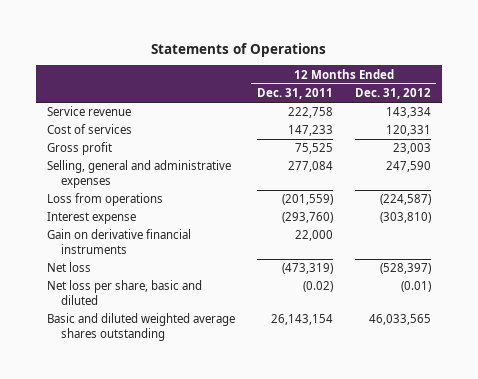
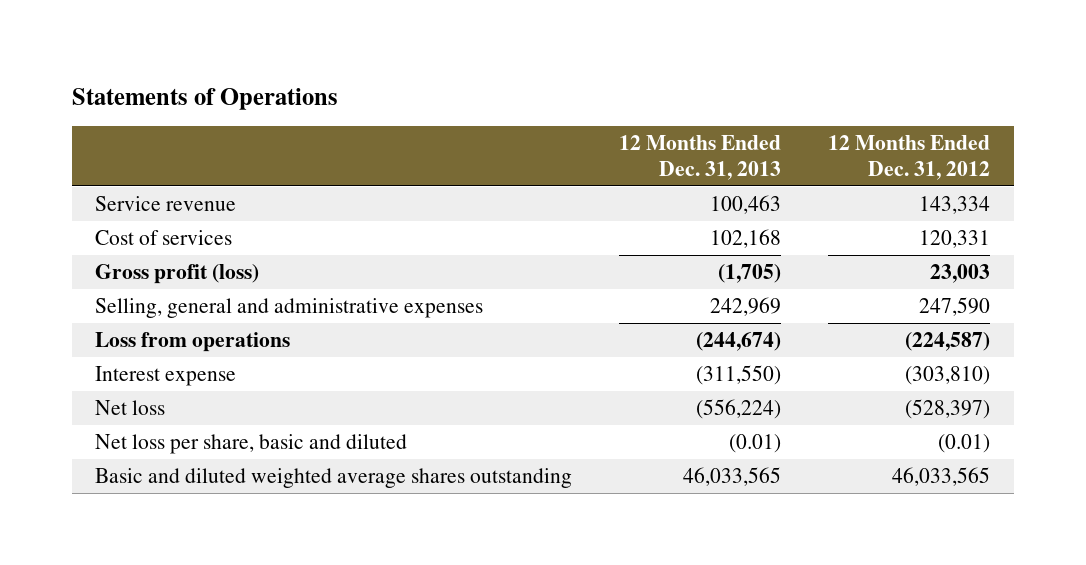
[256,88,333,100] Dec. 31, 2011 -> none
none -> [619,135,782,180] 12 Months Ended Dec. 31, 2013
[46,142,112,156] Gross profit -> [95,264,260,285] Gross profit (loss)
[46,229,191,255] Gain on derivative financial instruments -> none

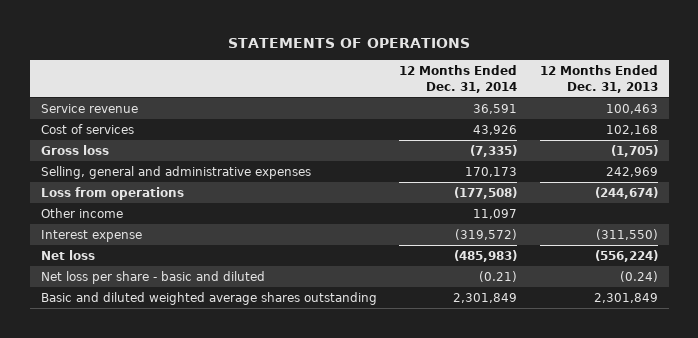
[71,87,338,110] Statements of Operations -> [228,38,471,49] STATEMENTS OF OPERATIONS
[828,135,991,180] 12 Months Ended Dec. 31, 2012 -> none
none -> [399,65,518,93] 12 Months Ended Dec. 31, 2014
[95,264,260,285] Gross profit (loss) -> [40,145,109,156] Gross loss
none -> [40,208,123,219] Other income
[95,434,408,455] Net loss per share, basic and diluted -> [40,271,265,285] Net loss per share - basic and diluted
[729,434,782,454] (0.01) -> [619,271,658,283] (0.24)
[683,467,782,487] 46,033,565 -> [593,293,658,304] 2,301,849

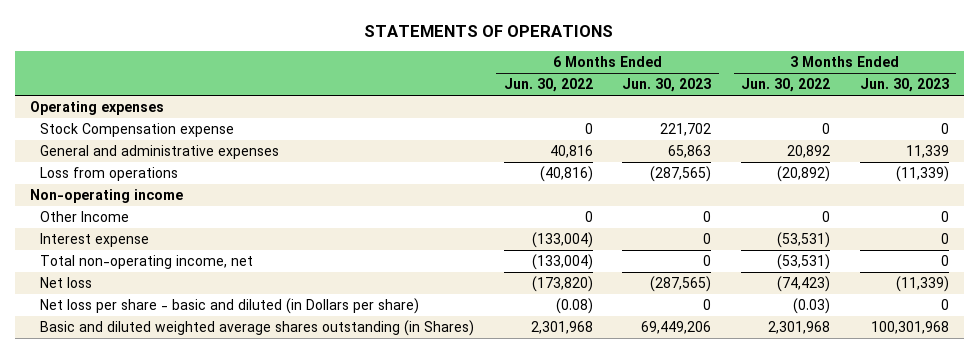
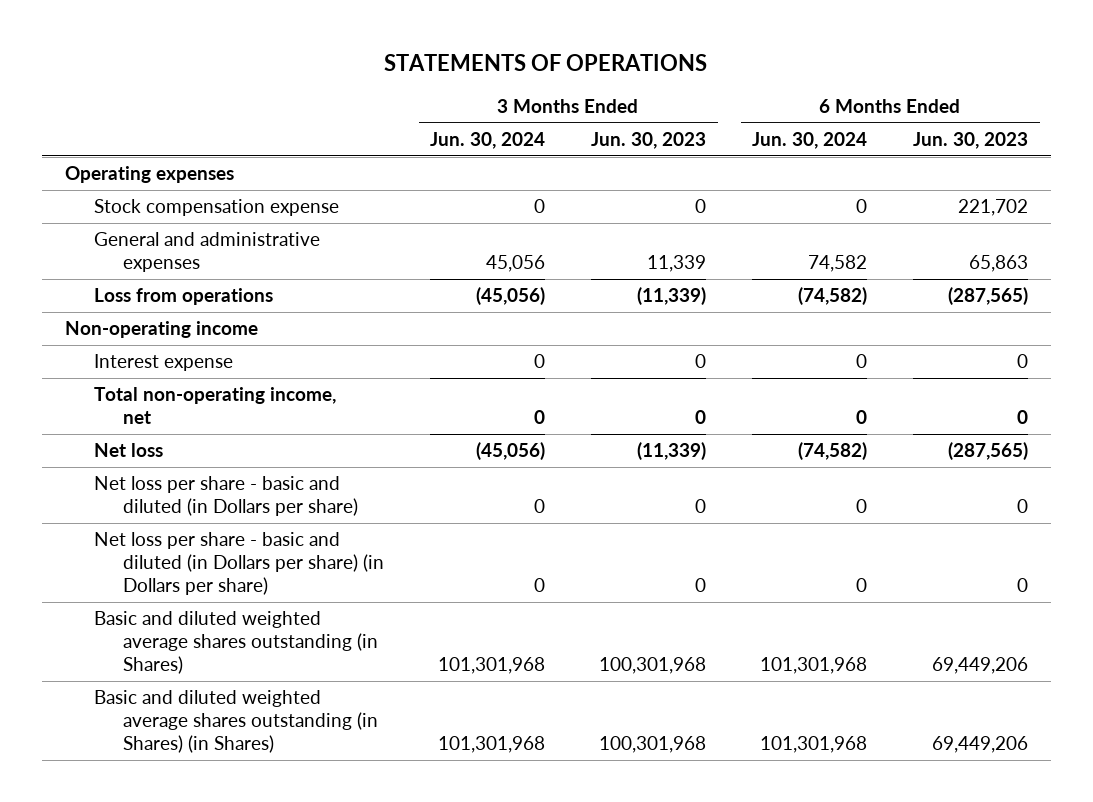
[503,78,593,93] Jun. 30, 2022 -> none
[741,78,831,93] Jun. 30, 2022 -> none
none -> [430,132,546,150] Jun. 30, 2024
none -> [752,132,868,150] Jun. 30, 2024
[40,123,235,138] Stock Compensation expense -> [93,199,339,217] Stock compensation expense
[40,211,130,223] Other Income -> none
none -> [93,532,385,596] Net loss per share - basic and diluted (in Dollars per share) (in Dollars per share)
none -> [93,690,379,754] Basic and diluted weighted average shares outstanding (in Shares) (in Shares)

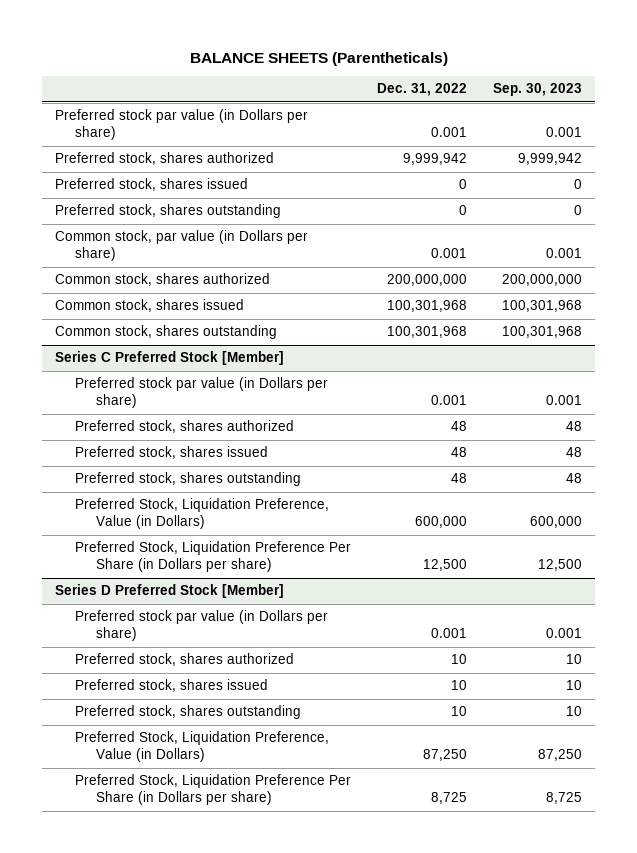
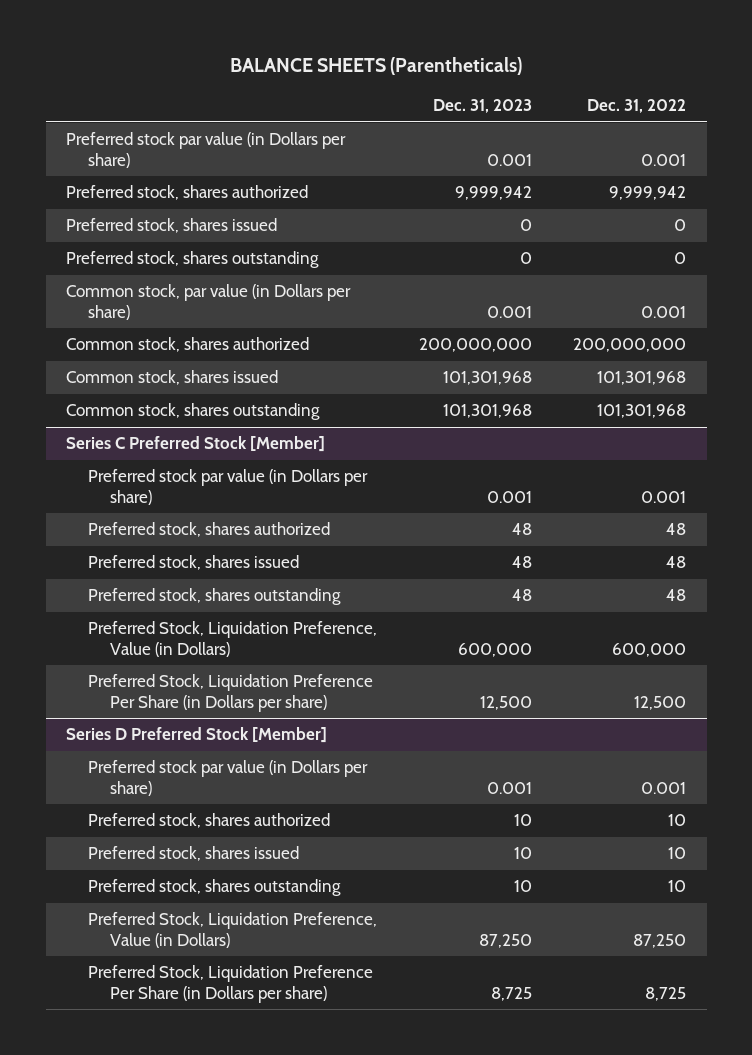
[493,83,583,97] Sep. 30, 2023 -> none
none -> [432,99,532,114] Dec. 31, 2023
[387,300,468,313] 100,301,968 -> [597,371,687,386] 101,301,968
[387,326,468,339] 100,301,968 -> [597,404,687,419] 101,301,968

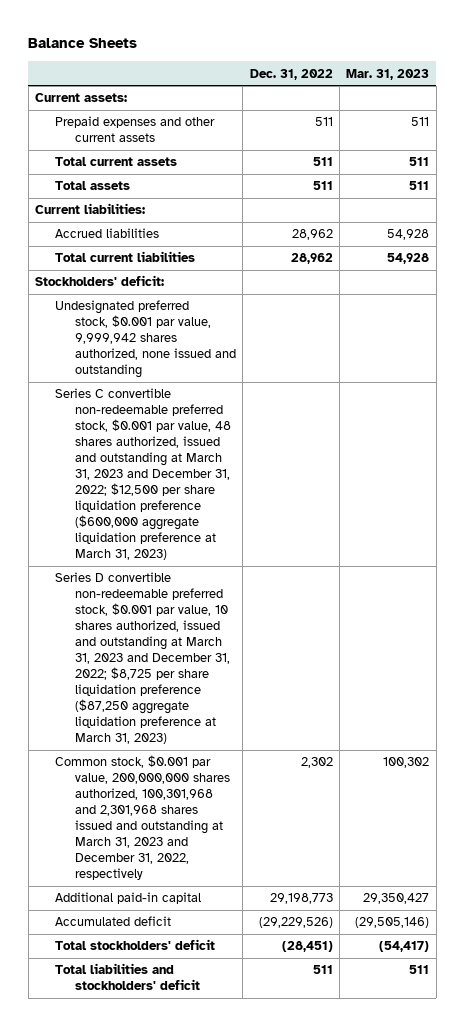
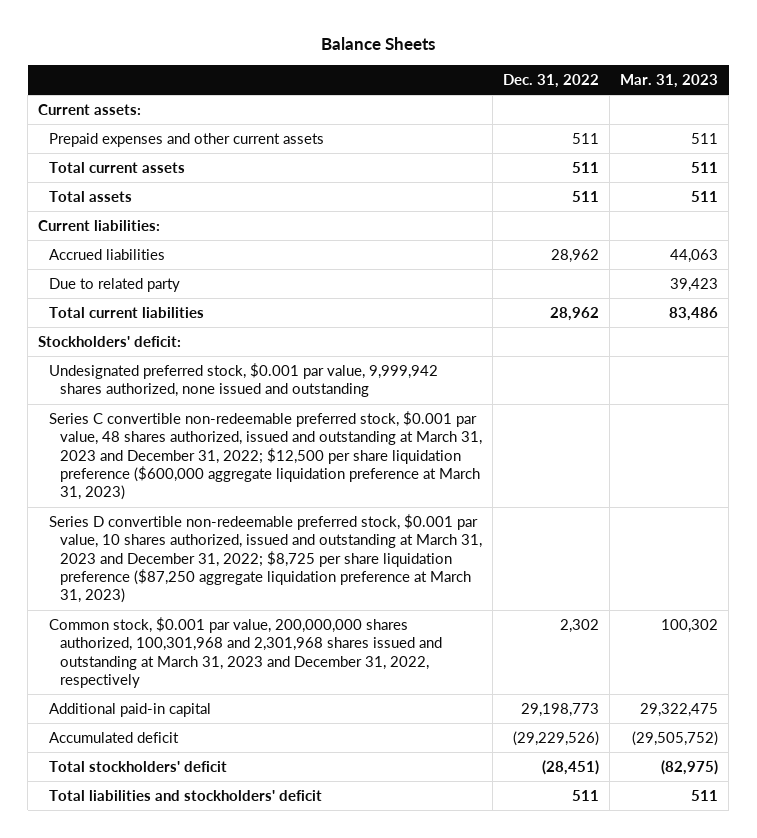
[387,229,430,241] 54,928 -> [670,248,719,263] 44,063
none -> [49,277,181,292] Due to related party
[387,253,430,265] 54,928 -> [669,306,719,321] 83,486
[363,893,430,905] 29,350,427 -> [640,702,719,717] 29,322,475
[355,917,430,929] (29,505,146) -> [632,730,719,746] (29,505,752)
[379,941,430,953] (54,417) -> [661,759,719,775] (82,975)

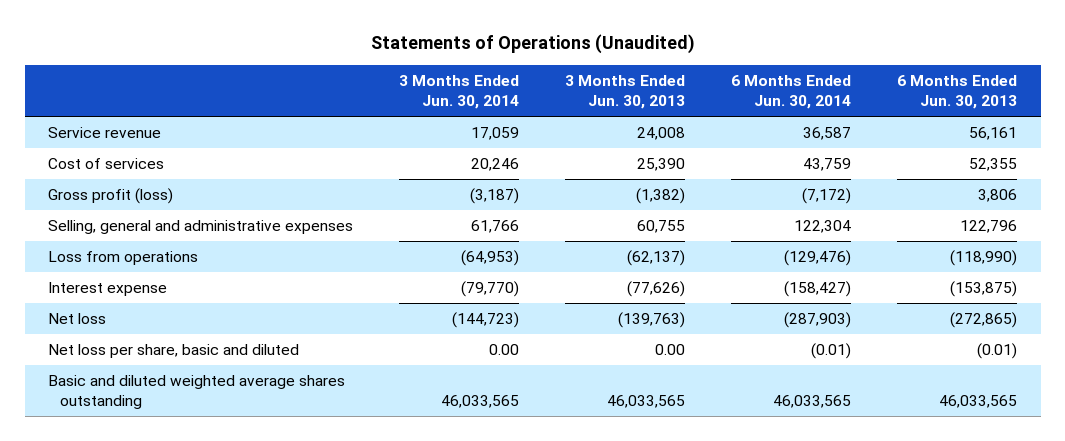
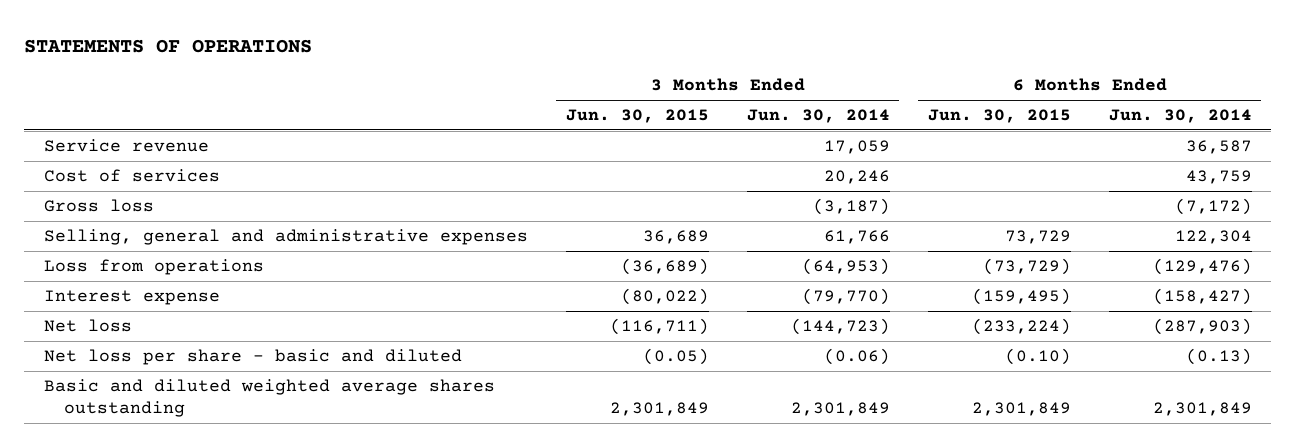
[370,34,695,55] Statements of Operations (Unaudited) -> [24,39,313,54] STATEMENTS OF OPERATIONS
[565,74,686,110] 3 Months Ended Jun. 30, 2013 -> none
[897,74,1018,110] 6 Months Ended Jun. 30, 2013 -> none
none -> [565,109,709,124] Jun. 30, 2015
none -> [927,109,1071,124] Jun. 30, 2015
[47,188,173,205] Gross profit (loss) -> [43,199,154,213] Gross loss
[47,344,299,359] Net loss per share, basic and diluted -> [43,349,462,366] Net loss per share - basic and diluted
[488,344,519,356] 0.00 -> [823,348,890,366] (0.06)
[811,343,852,360] (0.01) -> [1185,348,1252,366] (0.13)
[440,395,519,409] 46,033,565 -> [790,401,890,416] 2,301,849
[773,395,852,409] 46,033,565 -> [1152,401,1252,416] 2,301,849

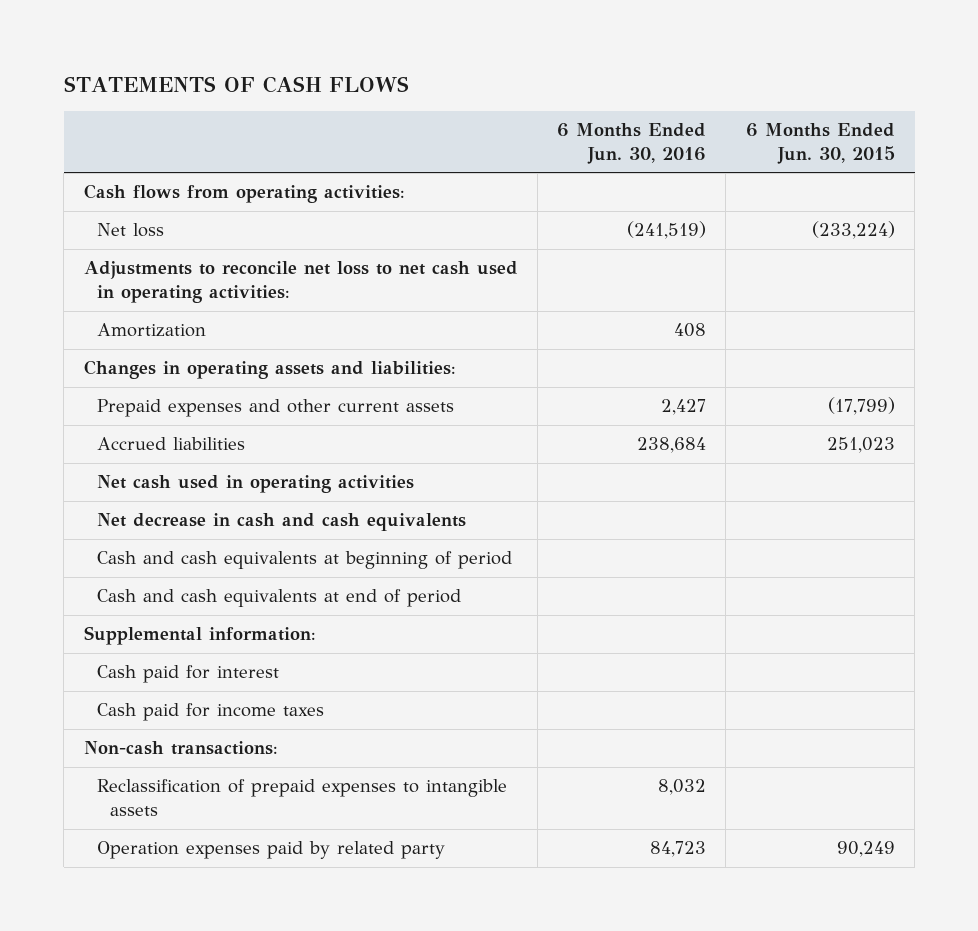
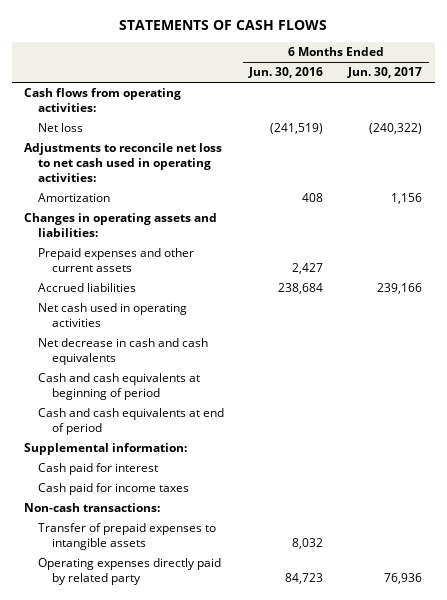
[745,122,895,164] 6 Months Ended Jun. 30, 2015 -> none
none -> [347,67,423,79] Jun. 30, 2017
[96,779,507,817] Reclassification of prepaid expenses to intangible assets -> [38,523,217,551] Transfer of prepaid expenses to intangible assets
[96,841,445,860] Operation expenses paid by related party -> [38,558,222,586] Operating expenses directly paid by related party

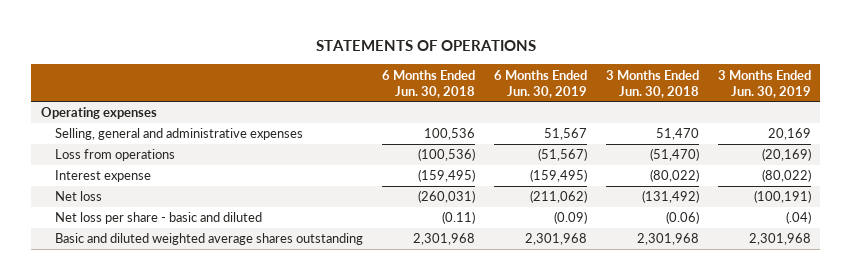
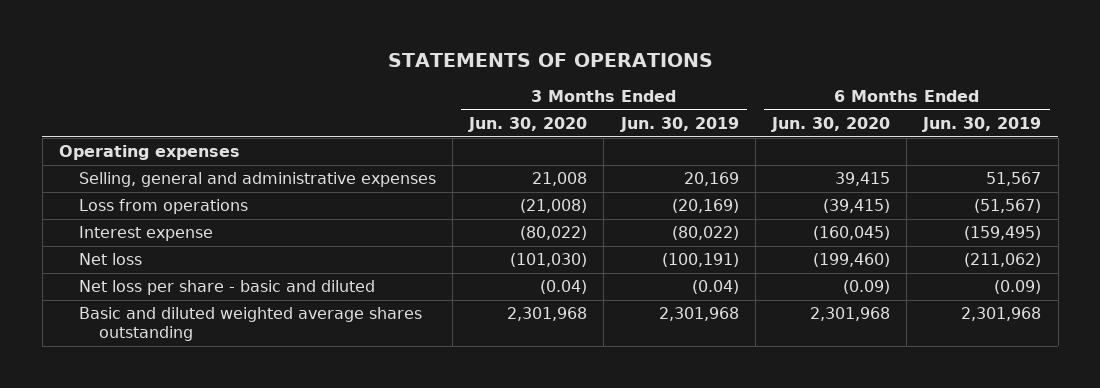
[381,69,475,98] 6 Months Ended Jun. 30, 2018 -> none
[605,69,699,98] 3 Months Ended Jun. 30, 2018 -> none
none -> [468,117,588,133] Jun. 30, 2020
none -> [770,117,890,133] Jun. 30, 2020
[785,211,811,225] (.04) -> [691,280,739,295] (0.04)

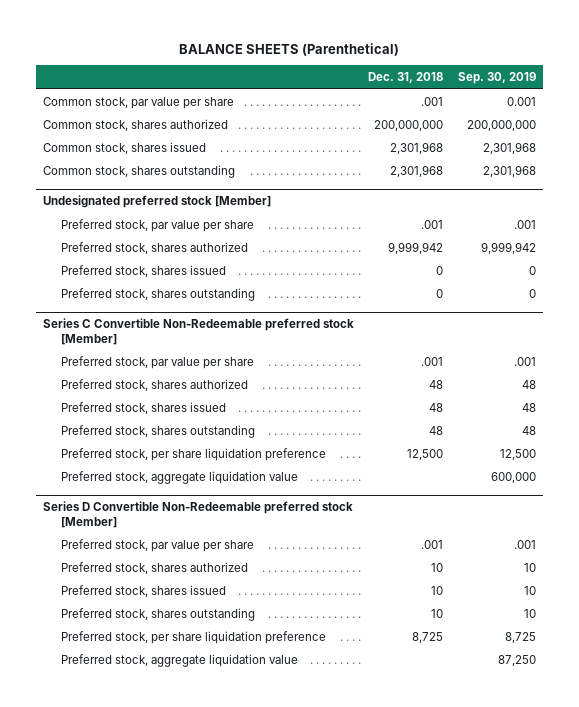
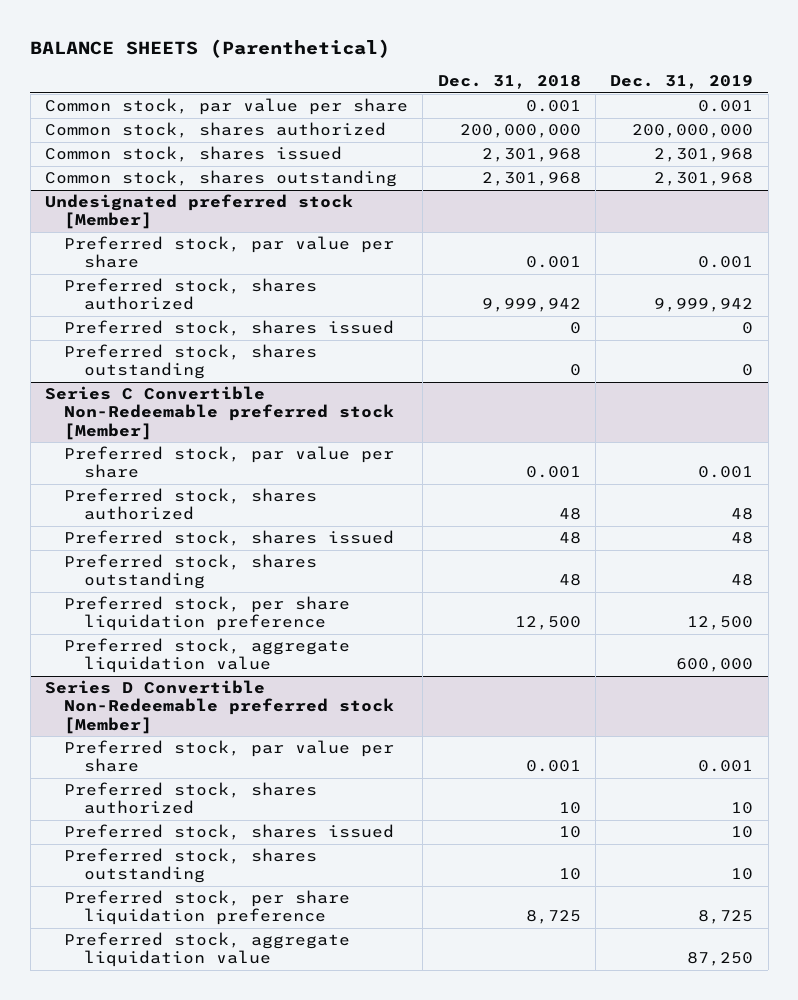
[457,72,536,85] Sep. 30, 2019 -> none
none -> [610,75,754,90] Dec. 31, 2019
[421,96,444,106] .001 -> [525,100,581,113] 0.001
[421,219,444,229] .001 -> [525,256,581,269] 0.001
[421,356,444,366] .001 -> [525,466,581,479] 0.001
[421,539,444,549] .001 -> [525,760,581,773] 0.001

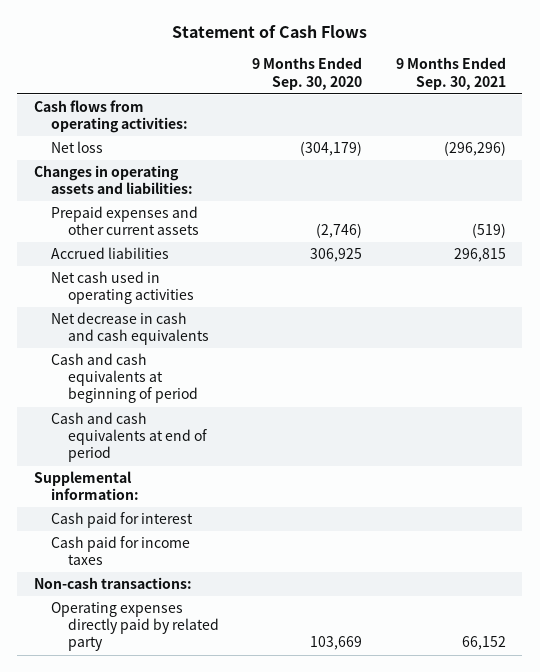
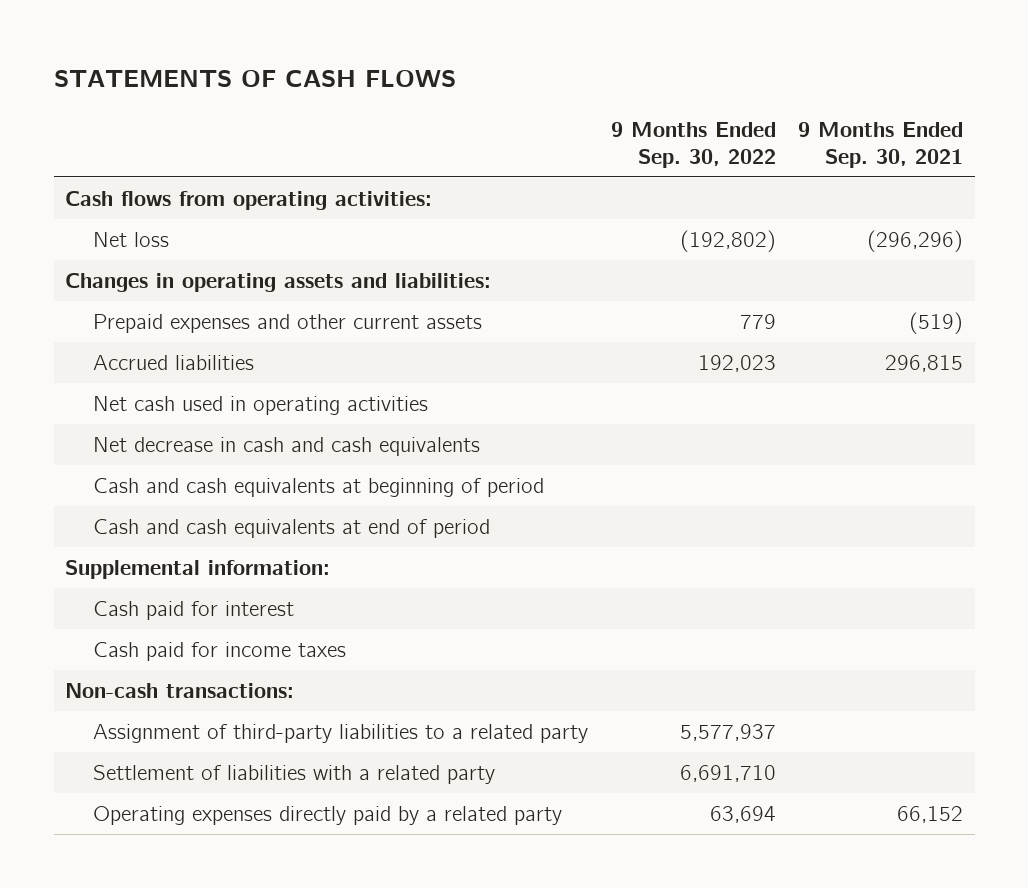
[171,25,367,39] Statement of Cash Flows -> [53,70,456,88] STATEMENTS OF CASH FLOWS
[252,57,363,90] 9 Months Ended Sep. 30, 2020 -> none
none -> [610,121,776,168] 9 Months Ended Sep. 30, 2022
none -> [93,723,589,743] Assignment of third-party liabilities to a related party
none -> [93,764,496,784] Settlement of liabilities with a related party
[50,602,220,652] Operating expenses directly paid by related party -> [93,805,563,825] Operating expenses directly paid by a related party

